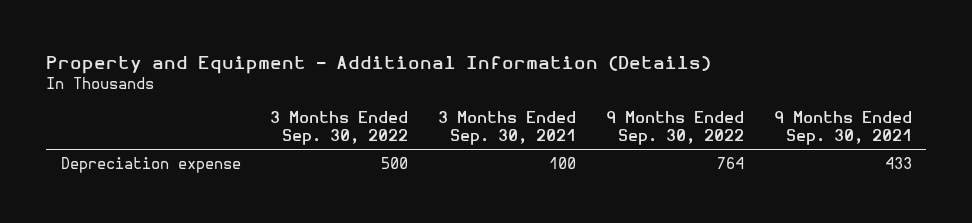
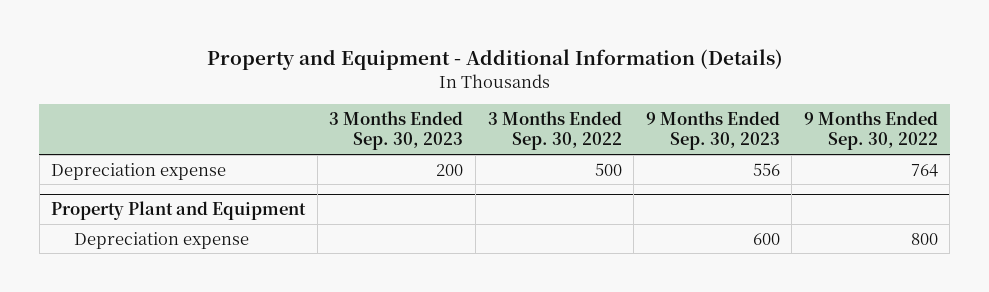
[438,110,577,146] 3 Months Ended Sep. 30, 2021 -> none
[773,110,912,146] 9 Months Ended Sep. 30, 2021 -> none
none -> [329,111,464,151] 3 Months Ended Sep. 30, 2023
none -> [645,111,780,151] 9 Months Ended Sep. 30, 2023
none -> [51,200,307,220] Property Plant and Equipment
none -> [73,231,249,249] Depreciation expense

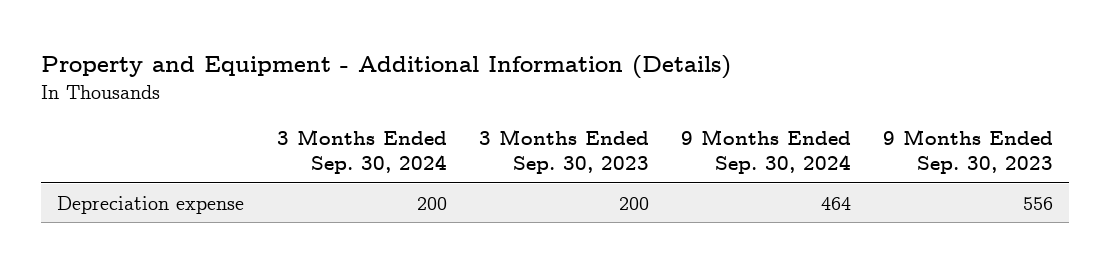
[487,111,622,151] 3 Months Ended Sep. 30, 2022 -> none
[803,111,938,151] 9 Months Ended Sep. 30, 2022 -> none
none -> [276,128,447,175] 3 Months Ended Sep. 30, 2024
none -> [681,128,852,175] 9 Months Ended Sep. 30, 2024
[51,200,307,220] Property Plant and Equipment -> none
[73,231,249,249] Depreciation expense -> none

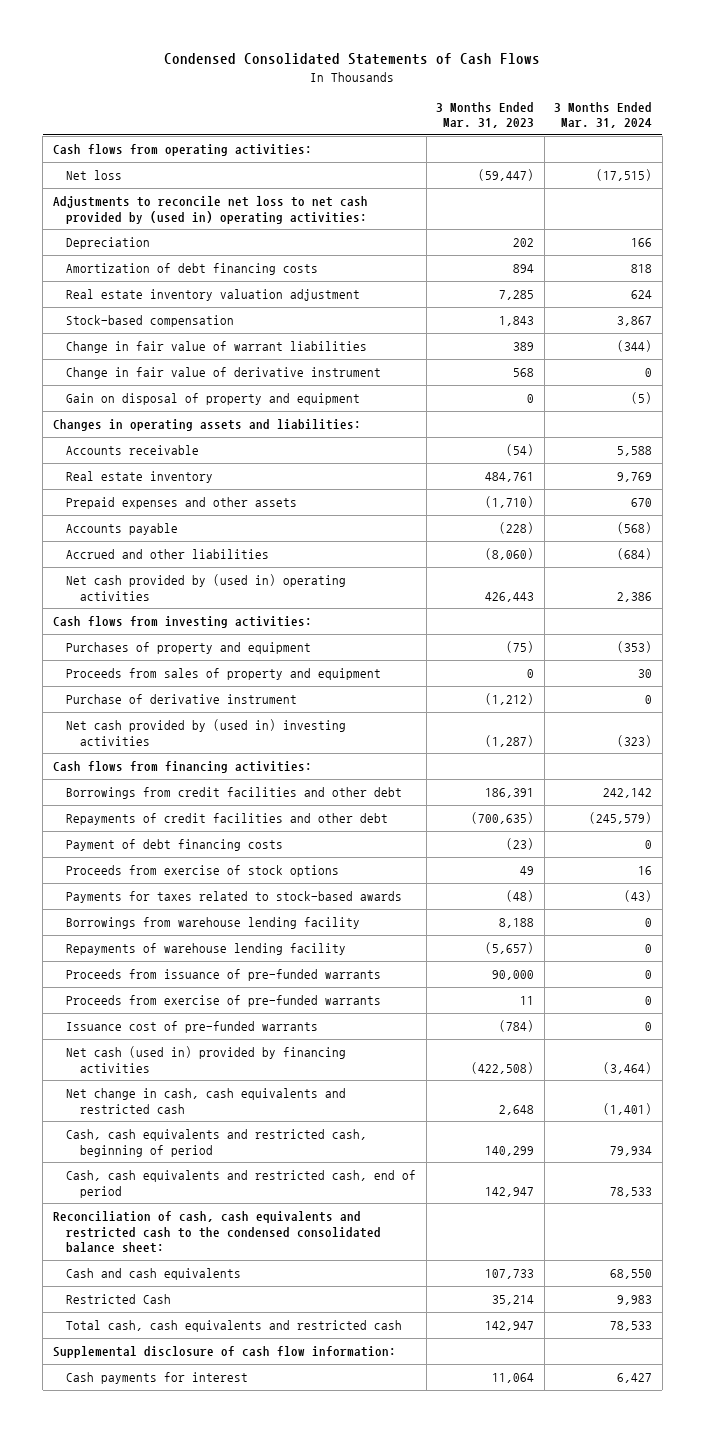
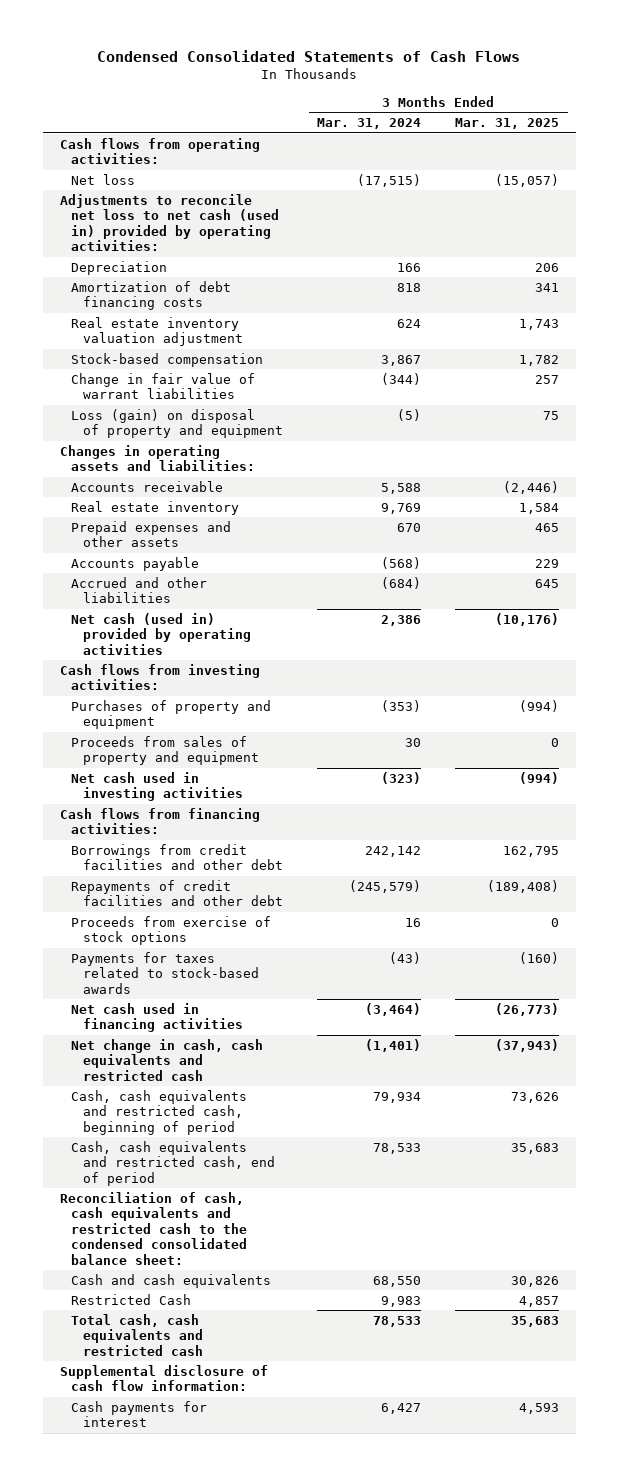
[436,101,535,129] 3 Months Ended Mar. 31, 2023 -> none
none -> [455,118,560,130] Mar. 31, 2025
[52,196,368,224] Adjustments to reconcile net loss to net cash provided by (used in) operating activities: -> [59,193,280,252] Adjustments to reconcile net loss to net cash (used in) provided by operating activities:
[66,367,382,380] Change in fair value of derivative instrument -> none
[66,393,361,406] Gain on disposal of property and equipment -> [71,408,284,439] Loss (gain) on disposal of property and equipment
[66,574,347,601] Net cash provided by (used in) operating activities -> [71,612,252,655] Net cash (used in) provided by operating activities
[66,694,298,705] Purchase of derivative instrument -> none
[66,719,347,746] Net cash provided by (used in) investing activities -> [71,771,244,802] Net cash used in investing activities
[66,839,284,852] Payment of debt financing costs -> none
[66,917,361,930] Borrowings from warehouse lending facility -> none
[66,943,347,956] Repayments of warehouse lending facility -> none
[66,969,382,982] Proceeds from issuance of pre-funded warrants -> none
[66,995,382,1008] Proceeds from exercise of pre-funded warrants -> none
[66,1021,319,1034] Issuance cost of pre-funded warrants -> none
[66,1046,347,1073] Net cash (used in) provided by financing activities -> [71,1002,244,1033] Net cash used in financing activities

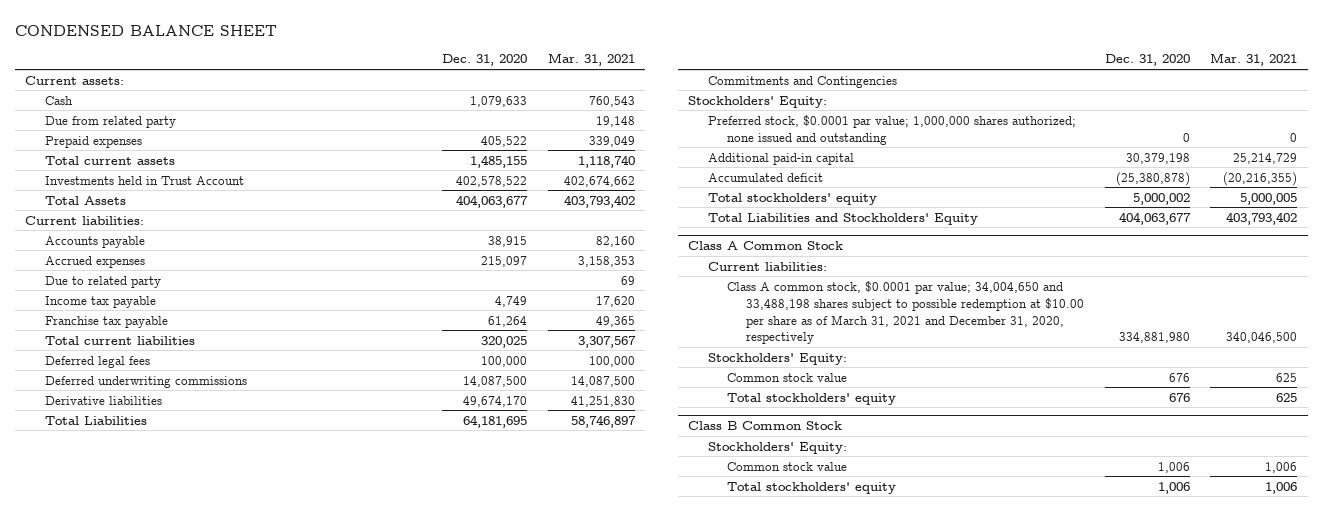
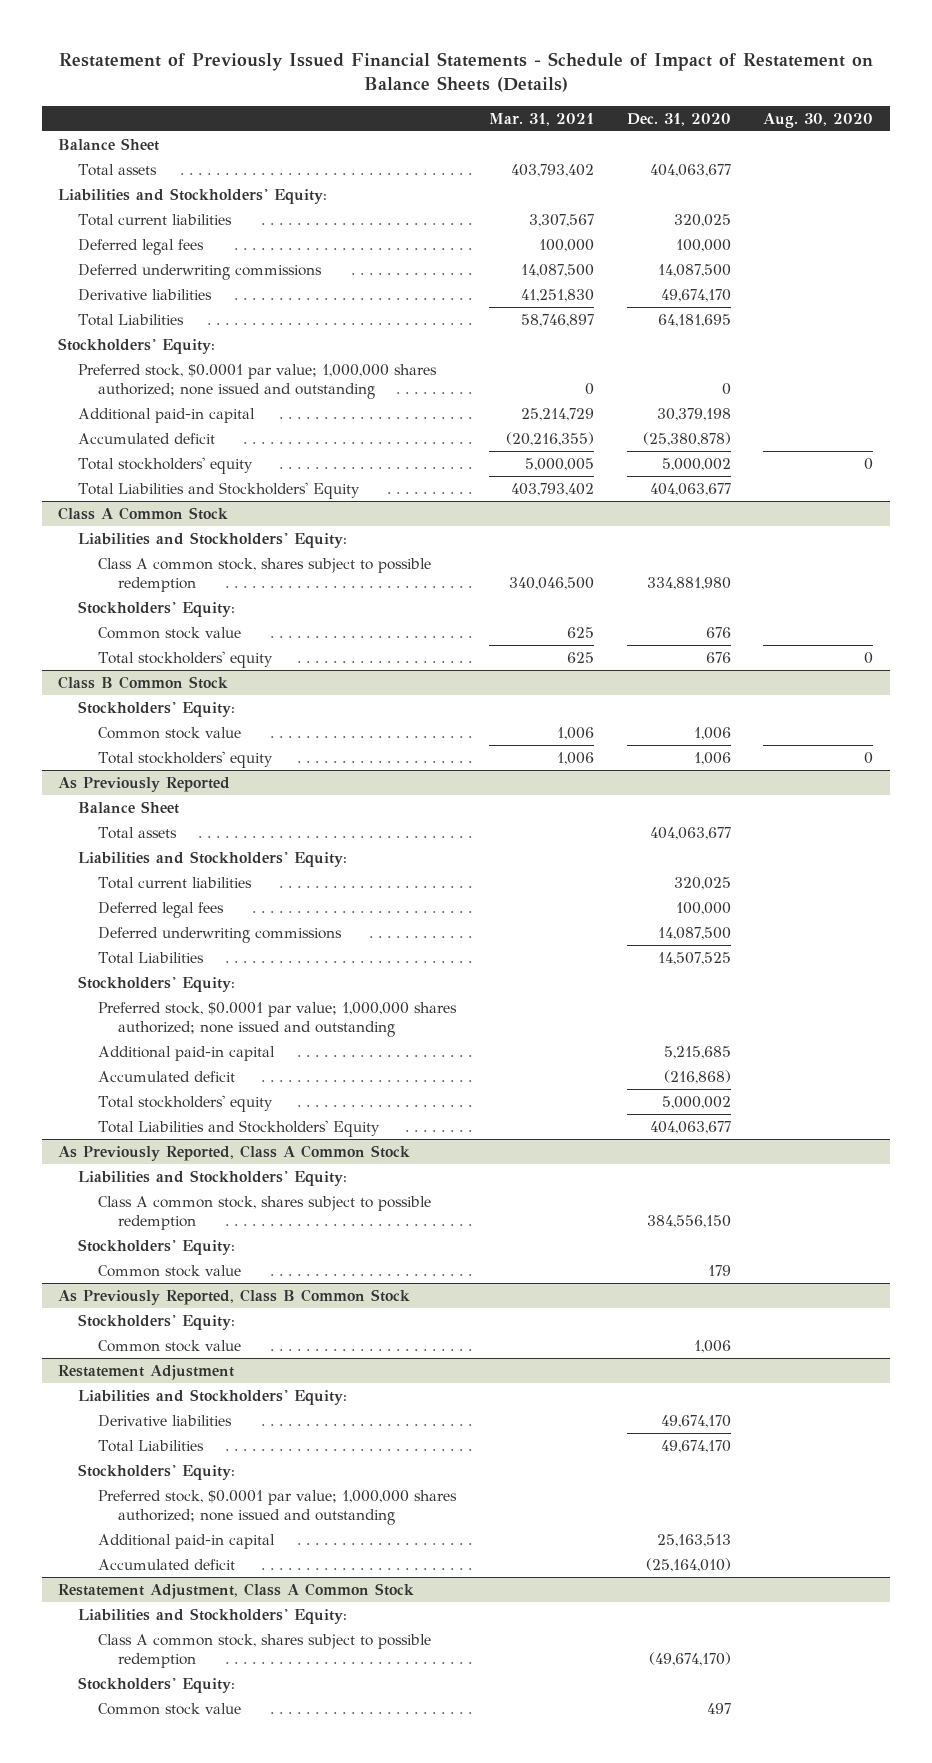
[15,24,278,36] CONDENSED BALANCE SHEET -> [58,52,873,93] Restatement of Previously Issued Financial Statements - Schedule of Impact of Restatement on Balance Sheets (Details)
none -> [763,112,874,128] Aug. 30, 2020
[25,75,125,85] Current assets: -> none
[44,95,73,105] Cash -> none
[44,115,176,128] Due from related party -> none
[44,135,142,148] Prepaid expenses -> none
[44,155,175,165] Total current assets -> none
[44,175,244,185] Investments held in Trust Account -> none
[25,215,145,225] Current liabilities: -> none
[44,235,145,248] Accounts payable -> none
[44,255,145,268] Accrued expenses -> none
[44,275,161,288] Due to related party -> none
[44,295,156,308] Income tax payable -> none
[44,315,168,328] Franchise tax payable -> none
none -> [58,137,160,151] Balance Sheet
[44,195,126,205] Total Assets -> [78,163,158,176] Total assets
none -> [58,187,328,204] Liabilities and Stockholders' Equity:
[707,75,897,88] Commitments and Contingencies -> none
[707,261,827,271] Current liabilities: -> none
none -> [78,531,348,548] Liabilities and Stockholders' Equity:
[726,280,1085,345] Class A common stock, $0.0001 par value; 34,004,650 and 33,488,198 shares subject to possible redemption at $10.00 per share as of March 31, 2021 and December 31, 2020, respectively -> [98,557,432,592] Class A common stock, shares subject to possible redemption
none -> [58,776,231,792] As Previously Reported
none -> [78,800,180,814] Balance Sheet
none -> [98,826,178,839] Total assets
none -> [78,850,348,867] Liabilities and Stockholders' Equity:
none -> [98,876,253,889] Total current liabilities
none -> [98,901,225,918] Deferred legal fees
none -> [98,926,343,943] Deferred underwriting commissions
none -> [98,951,205,964] Total Liabilities
none -> [78,975,236,992] Stockholders' Equity:
none -> [98,1001,458,1037] Preferred stock, $0.0001 par value; 1,000,000 shares authorized; none issued and outstanding
none -> [98,1045,276,1061] Additional paid-in capital
none -> [98,1070,236,1082] Accumulated deficit
none -> [98,1094,274,1112] Total stockholders' equity
none -> [98,1119,381,1137] Total Liabilities and Stockholders' Equity
none -> [58,1144,411,1161] As Previously Reported, Class A Common Stock
none -> [78,1169,348,1186] Liabilities and Stockholders' Equity:
none -> [98,1195,432,1230] Class A common stock, shares subject to possible redemption
none -> [78,1238,236,1255] Stockholders' Equity:
none -> [98,1264,242,1277] Common stock value
none -> [58,1288,411,1305] As Previously Reported, Class B Common Stock
none -> [78,1313,236,1330] Stockholders' Equity:
none -> [98,1339,242,1352] Common stock value
none -> [58,1364,235,1380] Restatement Adjustment
none -> [78,1388,348,1405] Liabilities and Stockholders' Equity:
none -> [98,1414,233,1427] Derivative liabilities
none -> [98,1439,205,1452] Total Liabilities
none -> [78,1463,236,1480] Stockholders' Equity:
none -> [98,1489,458,1525] Preferred stock, $0.0001 par value; 1,000,000 shares authorized; none issued and outstanding
none -> [98,1533,276,1549] Additional paid-in capital
none -> [98,1558,236,1570] Accumulated deficit
none -> [58,1582,415,1599] Restatement Adjustment, Class A Common Stock
none -> [78,1607,348,1624] Liabilities and Stockholders' Equity:
none -> [98,1633,432,1668] Class A common stock, shares subject to possible redemption
none -> [78,1676,236,1693] Stockholders' Equity:
none -> [98,1702,242,1715] Common stock value

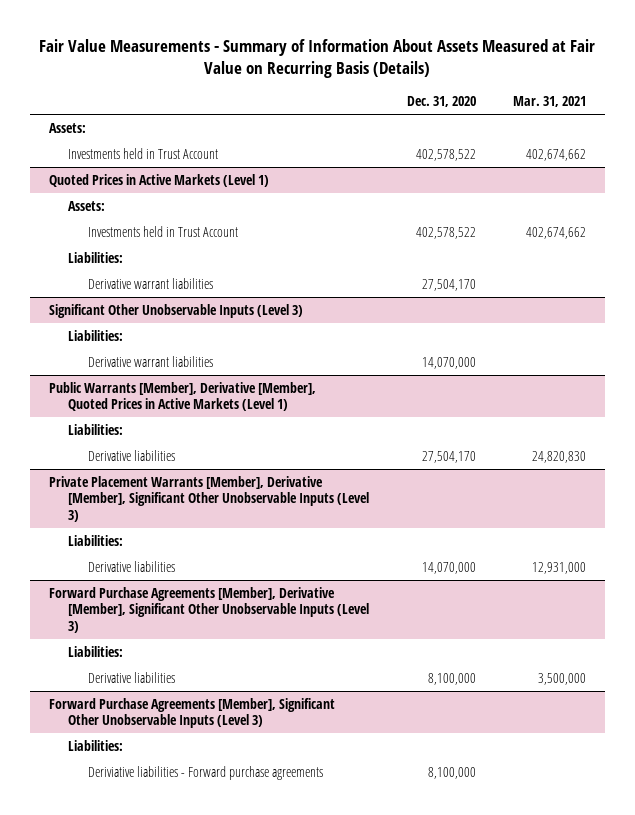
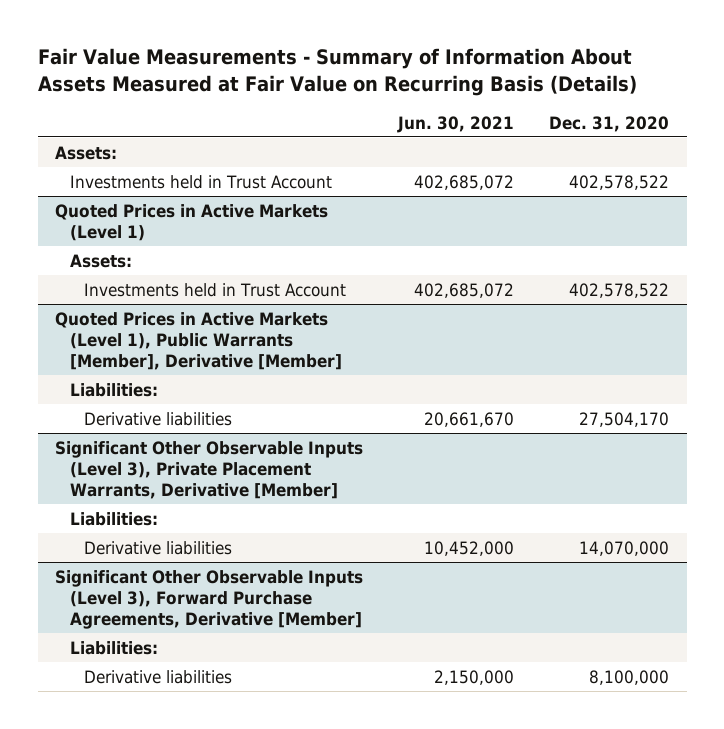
[512,96,586,108] Mar. 31, 2021 -> none
none -> [397,115,515,133] Jun. 30, 2021
[68,251,124,263] Liabilities: -> none
[87,277,213,289] Derivative warrant liabilities -> none
[48,303,303,318] Significant Other Unobservable Inputs (Level 3) -> none
[68,329,124,341] Liabilities: -> none
[87,355,213,367] Derivative warrant liabilities -> none
[48,381,316,412] Public Warrants [Member], Derivative [Member], Quoted Prices in Active Markets (Level 1) -> [55,311,342,370] Quoted Prices in Active Markets (Level 1), Public Warrants [Member], Derivative [Member]
[48,475,370,522] Private Placement Warrants [Member], Derivative [Member], Significant Other Unobservable Inputs (Level 3) -> [55,440,364,499] Significant Other Observable Inputs (Level 3), Private Placement Warrants, Derivative [Member]
[48,586,370,633] Forward Purchase Agreements [Member], Derivative [Member], Significant Other Unobservable Inputs (Level 3) -> [55,569,364,629] Significant Other Observable Inputs (Level 3), Forward Purchase Agreements, Derivative [Member]
[48,697,335,729] Forward Purchase Agreements [Member], Significant Other Unobservable Inputs (Level 3) -> none
[68,739,124,751] Liabilities: -> none
[87,765,323,780] Deriviative liabilities - Forward purchase agreements -> none

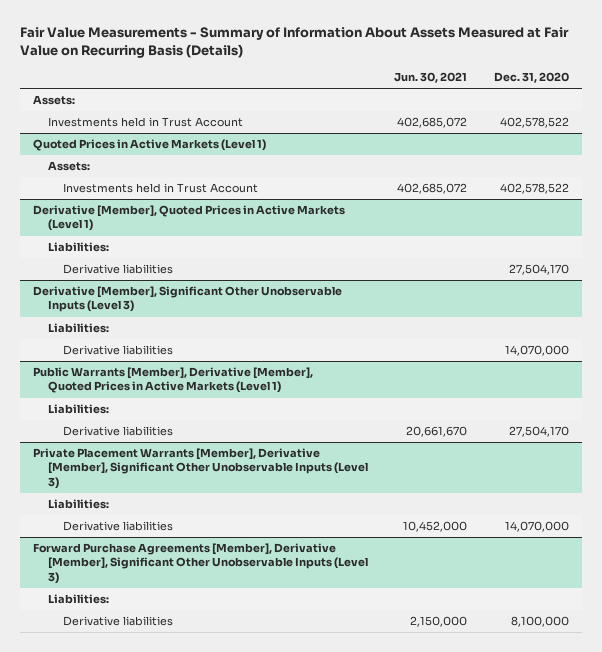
[55,311,342,370] Quoted Prices in Active Markets (Level 1), Public Warrants [Member], Derivative [Member] -> [33,205,346,232] Derivative [Member], Quoted Prices in Active Markets (Level 1)
none -> [62,264,173,275] Derivative liabilities
none -> [33,286,343,313] Derivative [Member], Significant Other Unobservable Inputs (Level 3)
none -> [48,323,110,334] Liabilities:
none -> [62,345,173,356] Derivative liabilities
none -> [33,367,314,394] Public Warrants [Member], Derivative [Member], Quoted Prices in Active Markets (Level 1)
none -> [48,404,110,415] Liabilities:
[55,440,364,499] Significant Other Observable Inputs (Level 3), Private Placement Warrants, Derivative [Member] -> [33,448,369,489] Private Placement Warrants [Member], Derivative [Member], Significant Other Unobservable Inputs (Level 3)
[55,569,364,629] Significant Other Observable Inputs (Level 3), Forward Purchase Agreements, Derivative [Member] -> [33,543,369,584] Forward Purchase Agreements [Member], Derivative [Member], Significant Other Unobservable Inputs (Level 3)

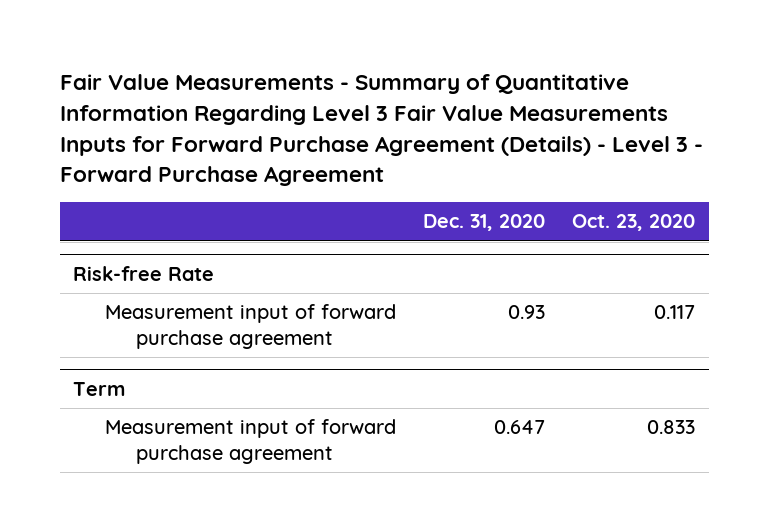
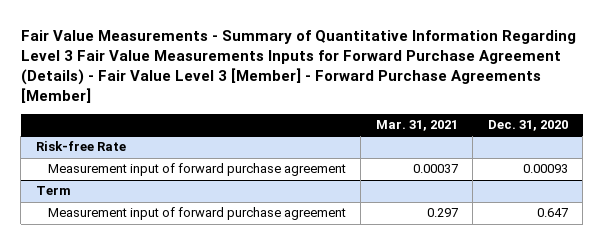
[59,74,703,187] Fair Value Measurements - Summary of Quantitative Information Regarding Level 3 Fair Value Measurements Inputs for Forward Purchase Agreement (Details) - Level 3 - Forward Purchase Agreement -> [20,29,576,103] Fair Value Measurements - Summary of Quantitative Information Regarding Level 3 Fair Value Measurements Inputs for Forward Purchase Agreement (Details) - Fair Value Level 3 [Member] - Forward Purchase Agreements [Member]
[572,214,696,232] Oct. 23, 2020 -> none
none -> [375,120,458,132] Mar. 31, 2021
[508,305,546,320] 0.93 -> [522,164,568,174] 0.00093

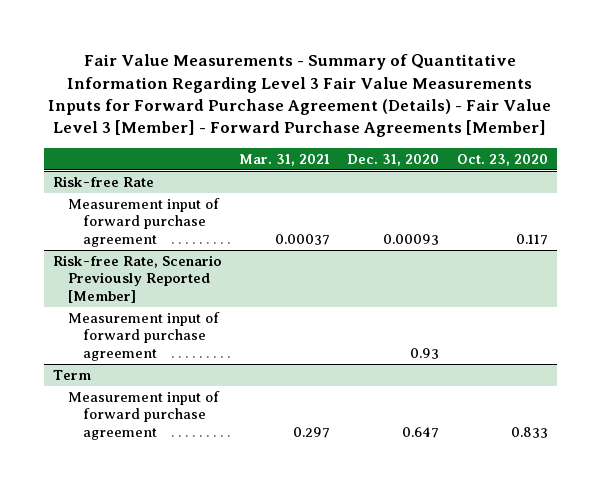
none -> [456,153,548,166] Oct. 23, 2020
none -> [52,254,222,304] Risk-free Rate, Scenario Previously Reported [Member]
none -> [67,311,220,362] Measurement input of forward purchase agreement

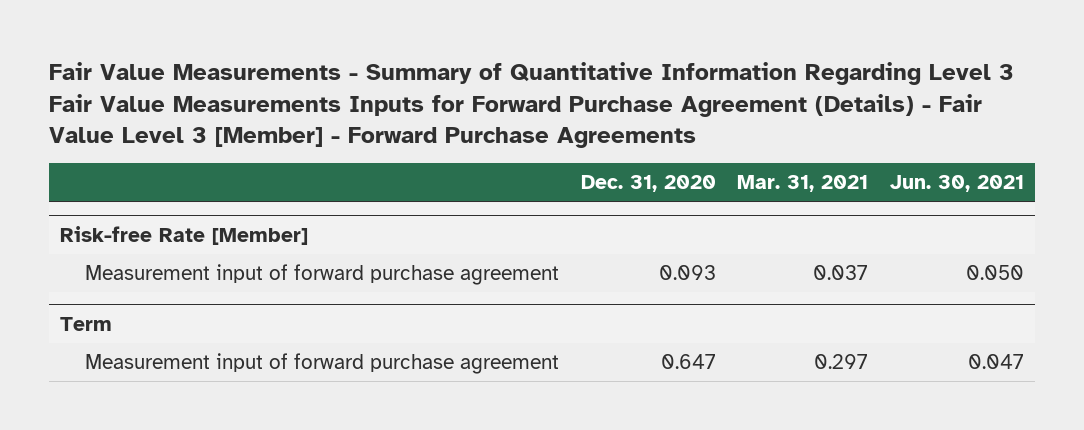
[48,54,552,138] Fair Value Measurements - Summary of Quantitative Information Regarding Level 3 Fair Value Measurements Inputs for Forward Purchase Agreement (Details) - Fair Value Level 3 [Member] - Forward Purchase Agreements [Member] -> [48,62,1014,149] Fair Value Measurements - Summary of Quantitative Information Regarding Level 3 Fair Value Measurements Inputs for Forward Purchase Agreement (Details) - Fair Value Level 3 [Member] - Forward Purchase Agreements
[456,153,548,166] Oct. 23, 2020 -> none
none -> [890,175,1025,193] Jun. 30, 2021
[52,254,222,304] Risk-free Rate, Scenario Previously Reported [Member] -> none
[67,311,220,362] Measurement input of forward purchase agreement -> none
[52,175,154,187] Risk-free Rate -> [59,225,308,245] Risk-free Rate [Member]
[274,234,330,246] 0.00037 -> [813,265,869,281] 0.037
[383,234,440,246] 0.00093 -> [658,265,716,281] 0.093

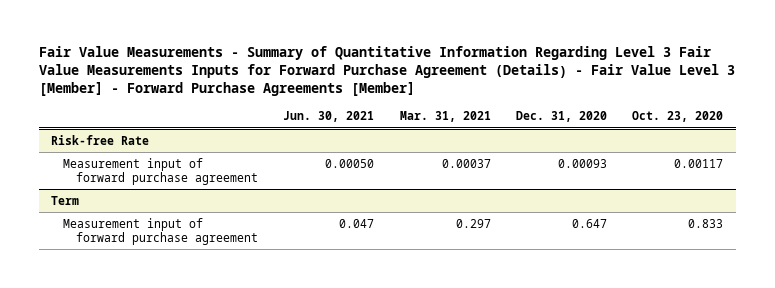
[48,62,1014,149] Fair Value Measurements - Summary of Quantitative Information Regarding Level 3 Fair Value Measurements Inputs for Forward Purchase Agreement (Details) - Fair Value Level 3 [Member] - Forward Purchase Agreements -> [38,45,735,96] Fair Value Measurements - Summary of Quantitative Information Regarding Level 3 Fair Value Measurements Inputs for Forward Purchase Agreement (Details) - Fair Value Level 3 [Member] - Forward Purchase Agreements [Member]
none -> [632,111,724,123] Oct. 23, 2020
[59,225,308,245] Risk-free Rate [Member] -> [51,134,150,145] Risk-free Rate
[658,265,716,281] 0.093 -> [557,158,607,168] 0.00093
[813,265,869,281] 0.037 -> [441,158,491,168] 0.00037
[966,265,1025,281] 0.050 -> [325,158,375,168] 0.00050

